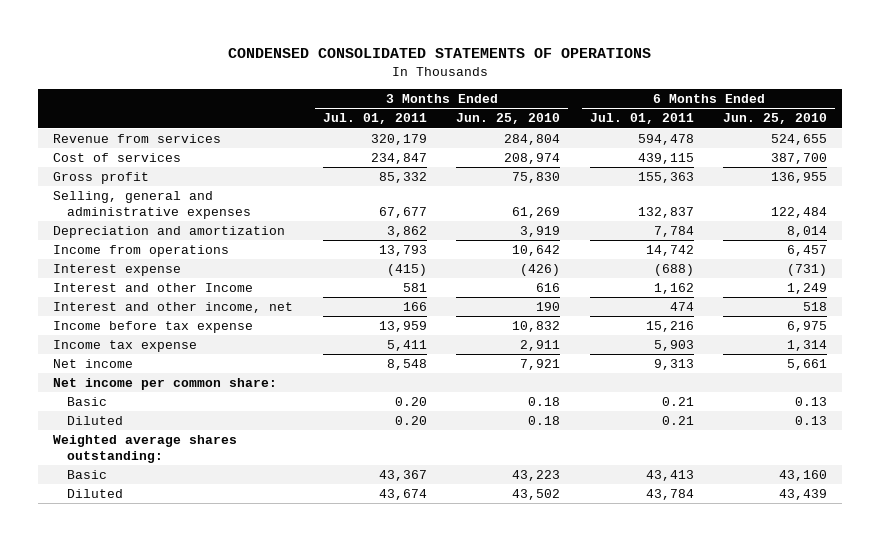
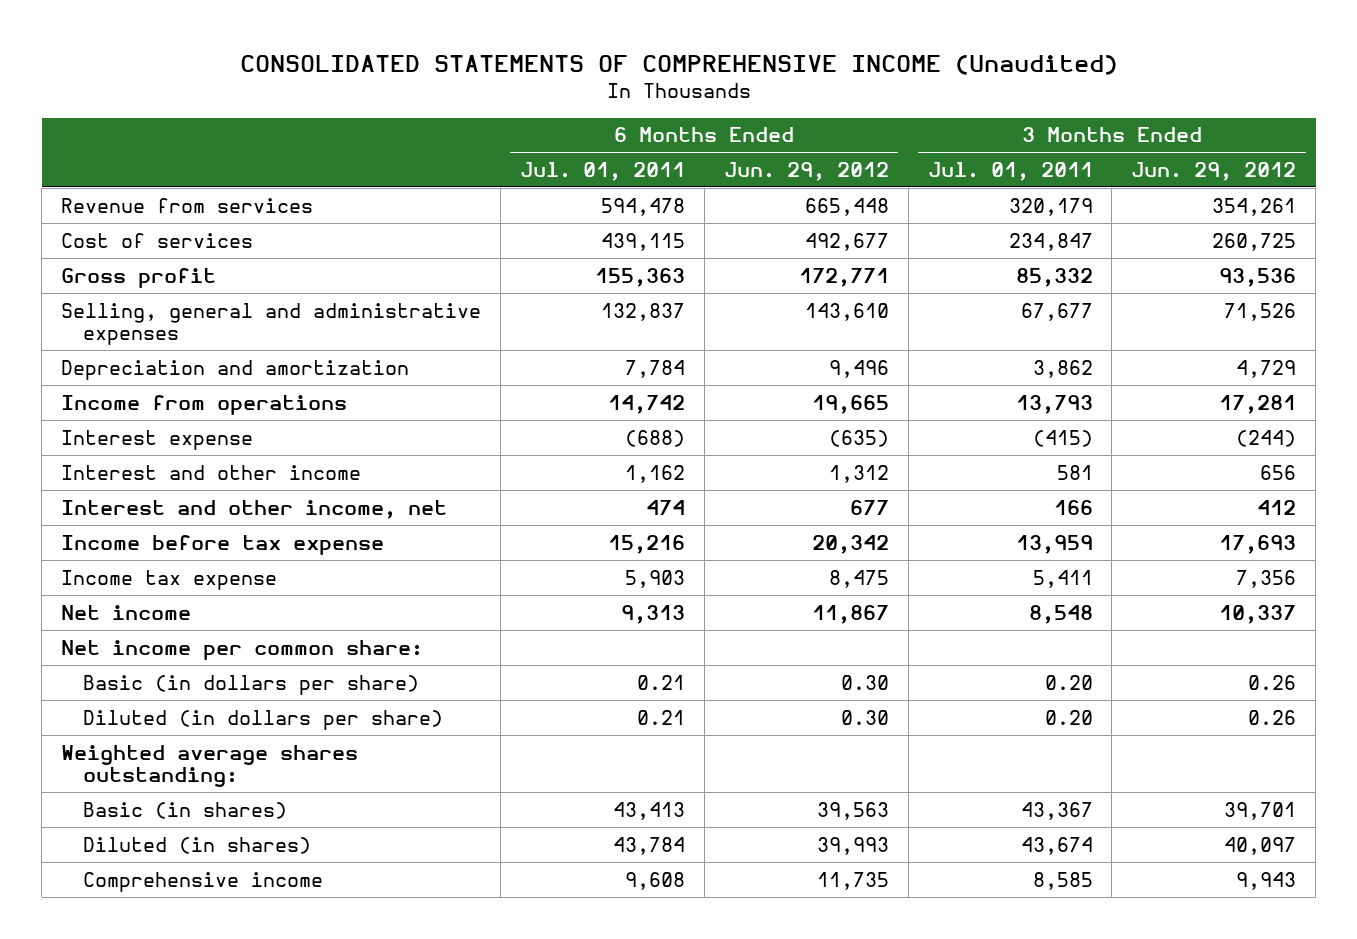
[228,48,652,59] CONDENSED CONSOLIDATED STATEMENTS OF OPERATIONS -> [239,54,1118,75] CONSOLIDATED STATEMENTS OF COMPREHENSIVE INCOME (Unaudited)
[456,113,561,125] Jun. 25, 2010 -> none
[723,113,828,125] Jun. 25, 2010 -> none
none -> [723,161,889,181] Jun. 29, 2012
none -> [1131,161,1297,181] Jun. 29, 2012
[53,282,254,292] Interest and other Income -> [61,464,362,480] Interest and other income
[67,396,108,406] Basic -> [83,674,420,695] Basic (in dollars per share)
[67,415,124,425] Diluted -> [83,709,444,730] Diluted (in dollars per share)
[67,469,108,479] Basic -> [83,801,288,819] Basic (in shares)
[67,488,124,498] Diluted -> [83,836,312,854] Diluted (in shares)
none -> [83,871,324,892] Comprehensive income

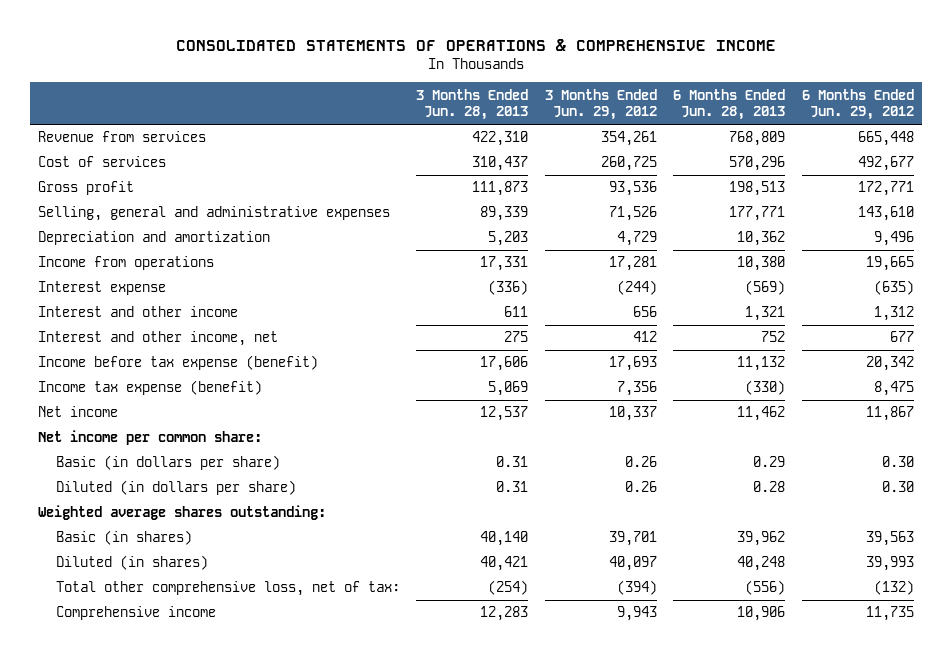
[239,54,1118,75] CONSOLIDATED STATEMENTS OF COMPREHENSIVE INCOME (Unaudited) -> [176,38,777,51] CONSOLIDATED STATEMENTS OF OPERATIONS & COMPREHENSIVE INCOME
[519,161,685,181] Jul. 01, 2011 -> none
[927,161,1093,181] Jul. 01, 2011 -> none
none -> [416,88,529,121] 3 Months Ended Jun. 28, 2013
none -> [673,88,786,121] 6 Months Ended Jun. 28, 2013
[61,534,385,555] Income before tax expense -> [38,355,319,371] Income before tax expense (benefit)
[61,569,278,590] Income tax expense -> [38,380,263,396] Income tax expense (benefit)
none -> [55,581,400,597] Total other comprehensive loss, net of tax:

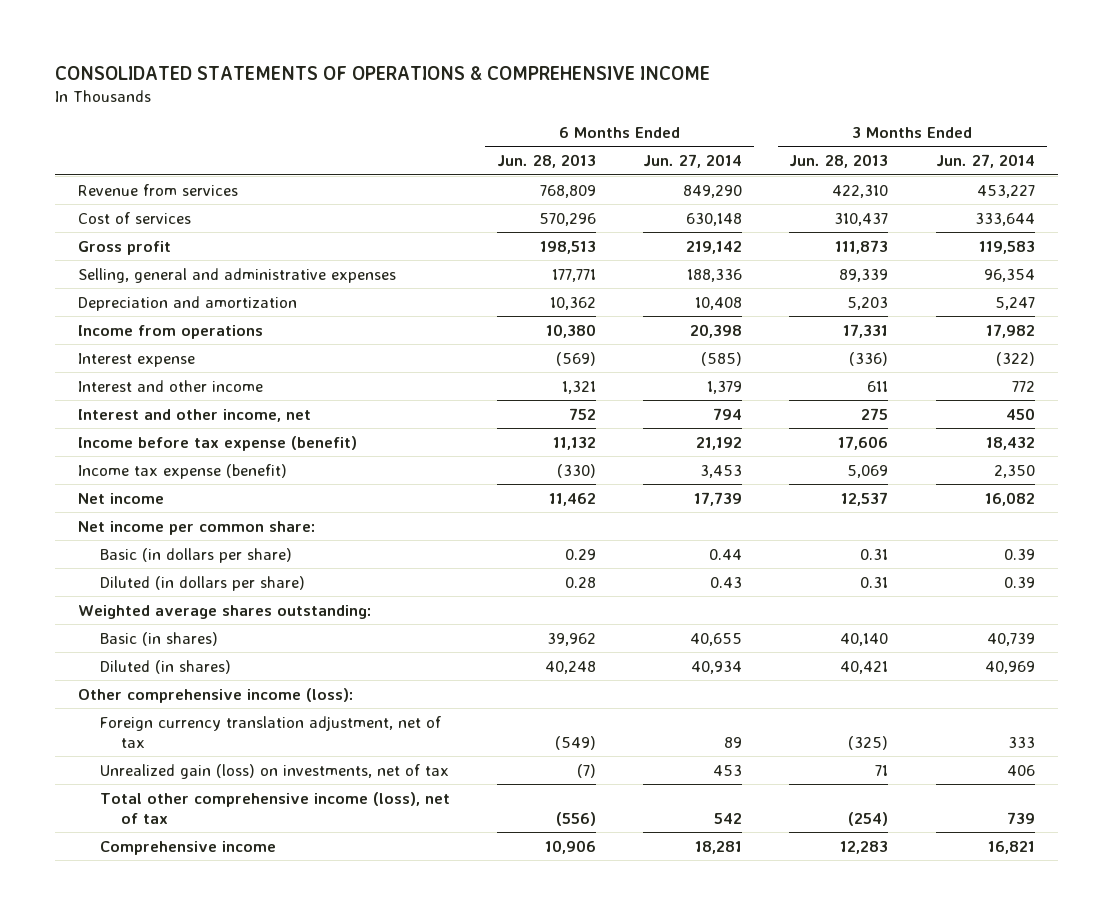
[544,88,657,121] 3 Months Ended Jun. 29, 2012 -> none
[801,88,914,121] 6 Months Ended Jun. 29, 2012 -> none
none -> [643,154,743,169] Jun. 27, 2014
none -> [935,154,1035,169] Jun. 27, 2014
none -> [78,687,354,703] Other comprehensive income (loss):
none -> [99,715,441,748] Foreign currency translation adjustment, net of tax
none -> [99,763,449,779] Unrealized gain (loss) on investments, net of tax
[55,581,400,597] Total other comprehensive loss, net of tax: -> [99,791,450,824] Total other comprehensive income (loss), net of tax

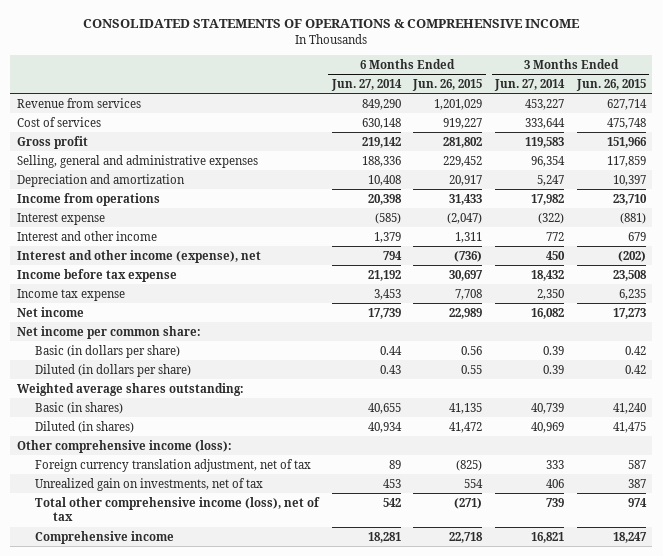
[496,154,596,169] Jun. 28, 2013 -> none
[789,154,889,169] Jun. 28, 2013 -> none
none -> [412,78,483,91] Jun. 26, 2015
none -> [575,78,646,91] Jun. 26, 2015
[78,408,312,422] Interest and other income, net -> [16,249,261,263] Interest and other income (expense), net
[78,435,358,451] Income before tax expense (benefit) -> [16,268,177,282] Income before tax expense
[78,463,288,479] Income tax expense (benefit) -> [16,288,125,301] Income tax expense
[99,763,449,779] Unrealized gain (loss) on investments, net of tax -> [34,477,263,491] Unrealized gain on investments, net of tax

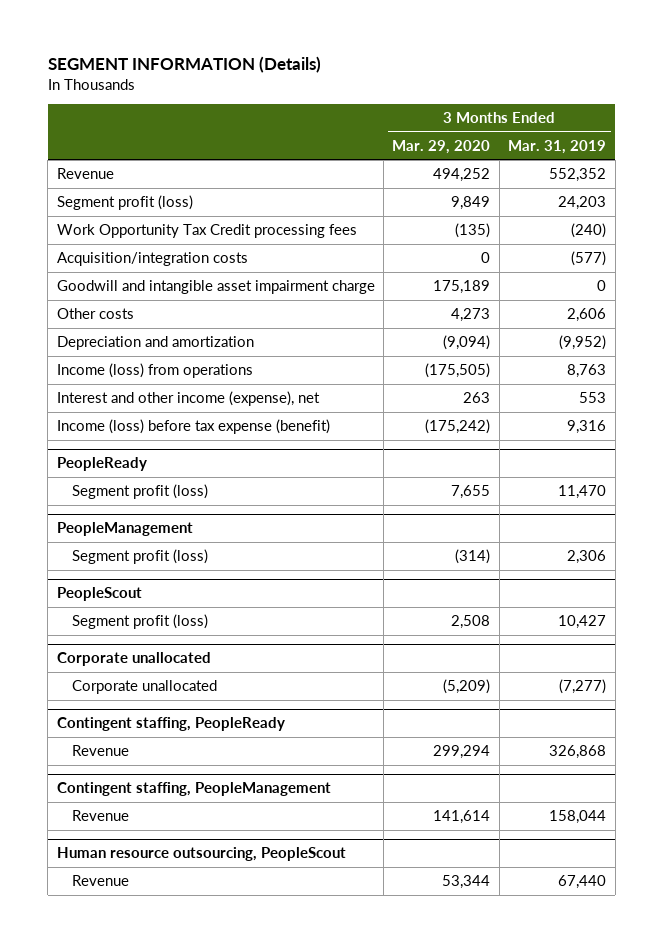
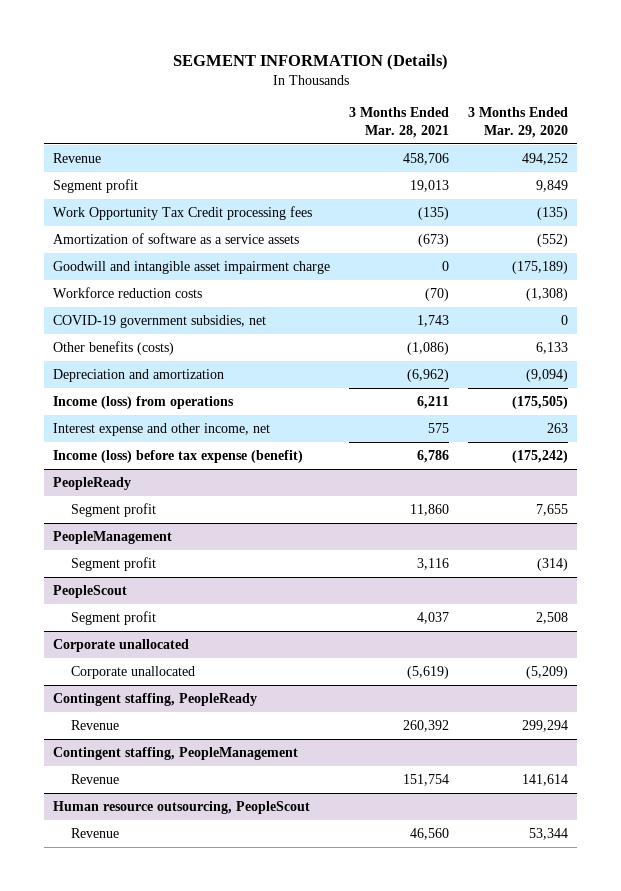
[508,139,607,154] Mar. 31, 2019 -> none
none -> [349,106,450,138] 3 Months Ended Mar. 28, 2021
[56,195,193,211] Segment profit (loss) -> [53,178,139,193] Segment profit
[56,252,248,267] Acquisition/integration costs -> none
none -> [53,232,300,244] Amortization of software as a service assets
[433,280,491,295] 175,189 -> [511,260,568,274] (175,189)
none -> [53,286,203,298] Workforce reduction costs
none -> [53,314,267,328] COVID-19 government subsidies, net
[56,308,134,320] Other costs -> [53,340,175,355] Other benefits (costs)
[451,308,491,323] 4,273 -> [535,341,568,354] 6,133
[56,391,320,407] Interest and other income (expense), net -> [53,422,271,436] Interest expense and other income, net
[71,484,208,500] Segment profit (loss) -> [71,502,157,517] Segment profit
[71,549,208,565] Segment profit (loss) -> [71,556,157,571] Segment profit
[71,614,208,630] Segment profit (loss) -> [71,610,157,625] Segment profit

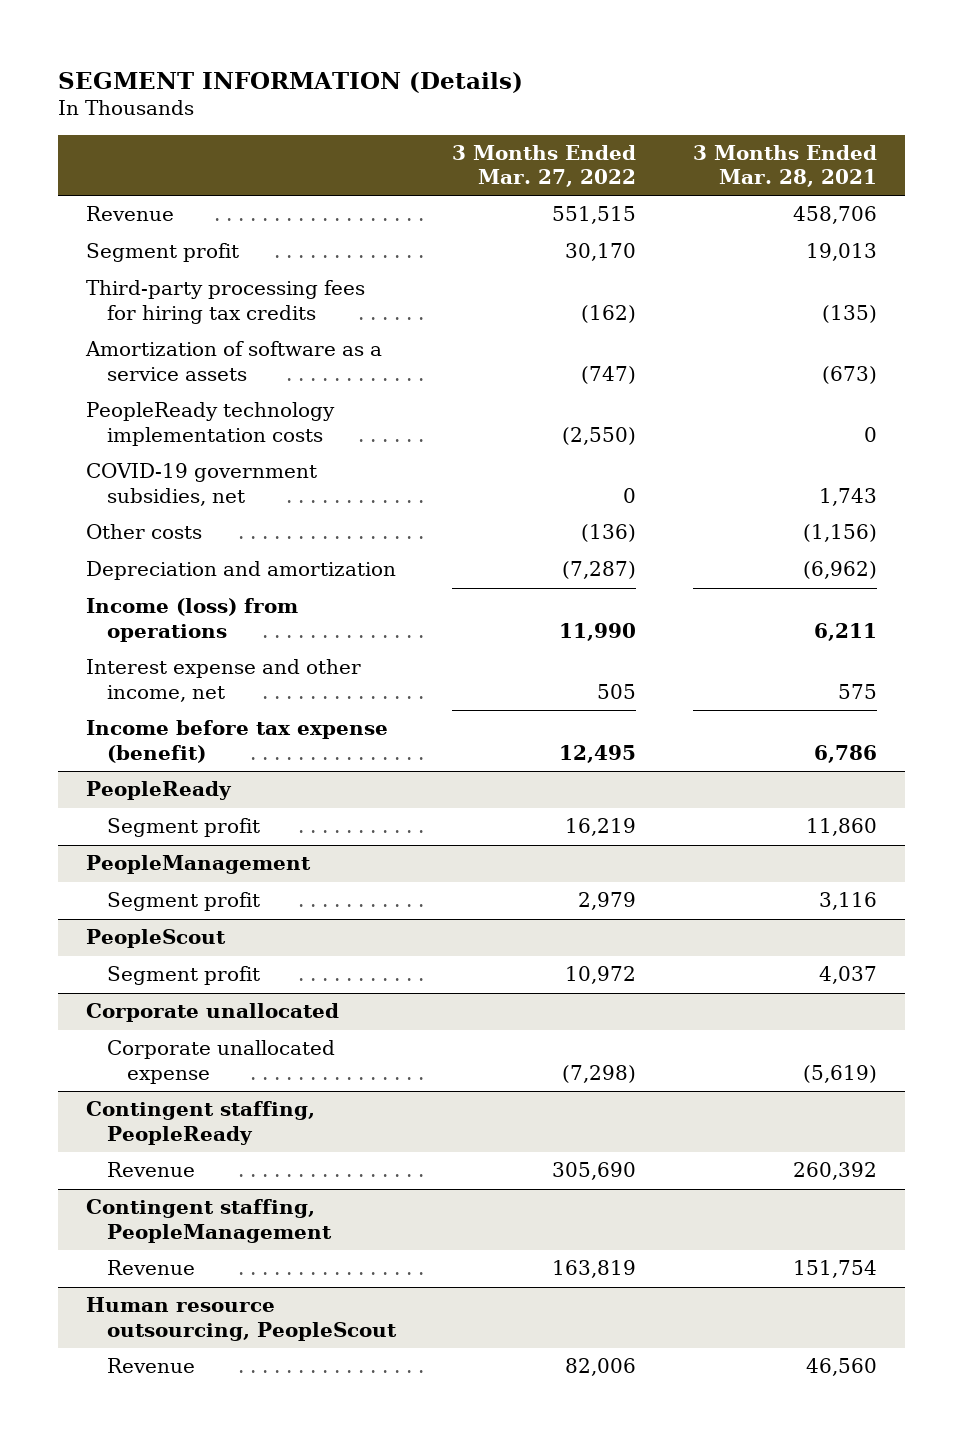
[467,106,568,138] 3 Months Ended Mar. 29, 2020 -> none
none -> [452,144,637,188] 3 Months Ended Mar. 27, 2022
[53,205,313,220] Work Opportunity Tax Credit processing fees -> [86,280,366,324] Third-party processing fees for hiring tax credits
[53,260,331,274] Goodwill and intangible asset impairment charge -> none
[53,286,203,298] Workforce reduction costs -> none
none -> [86,402,336,446] PeopleReady technology implementation costs
[53,340,175,355] Other benefits (costs) -> [86,524,203,540] Other costs
[407,341,450,355] (1,086) -> [802,524,877,543] (1,156)
[53,449,304,463] Income (loss) before tax expense (benefit) -> [86,720,389,763] Income before tax expense (benefit)
[71,665,196,679] Corporate unallocated -> [106,1040,335,1084] Corporate unallocated expense

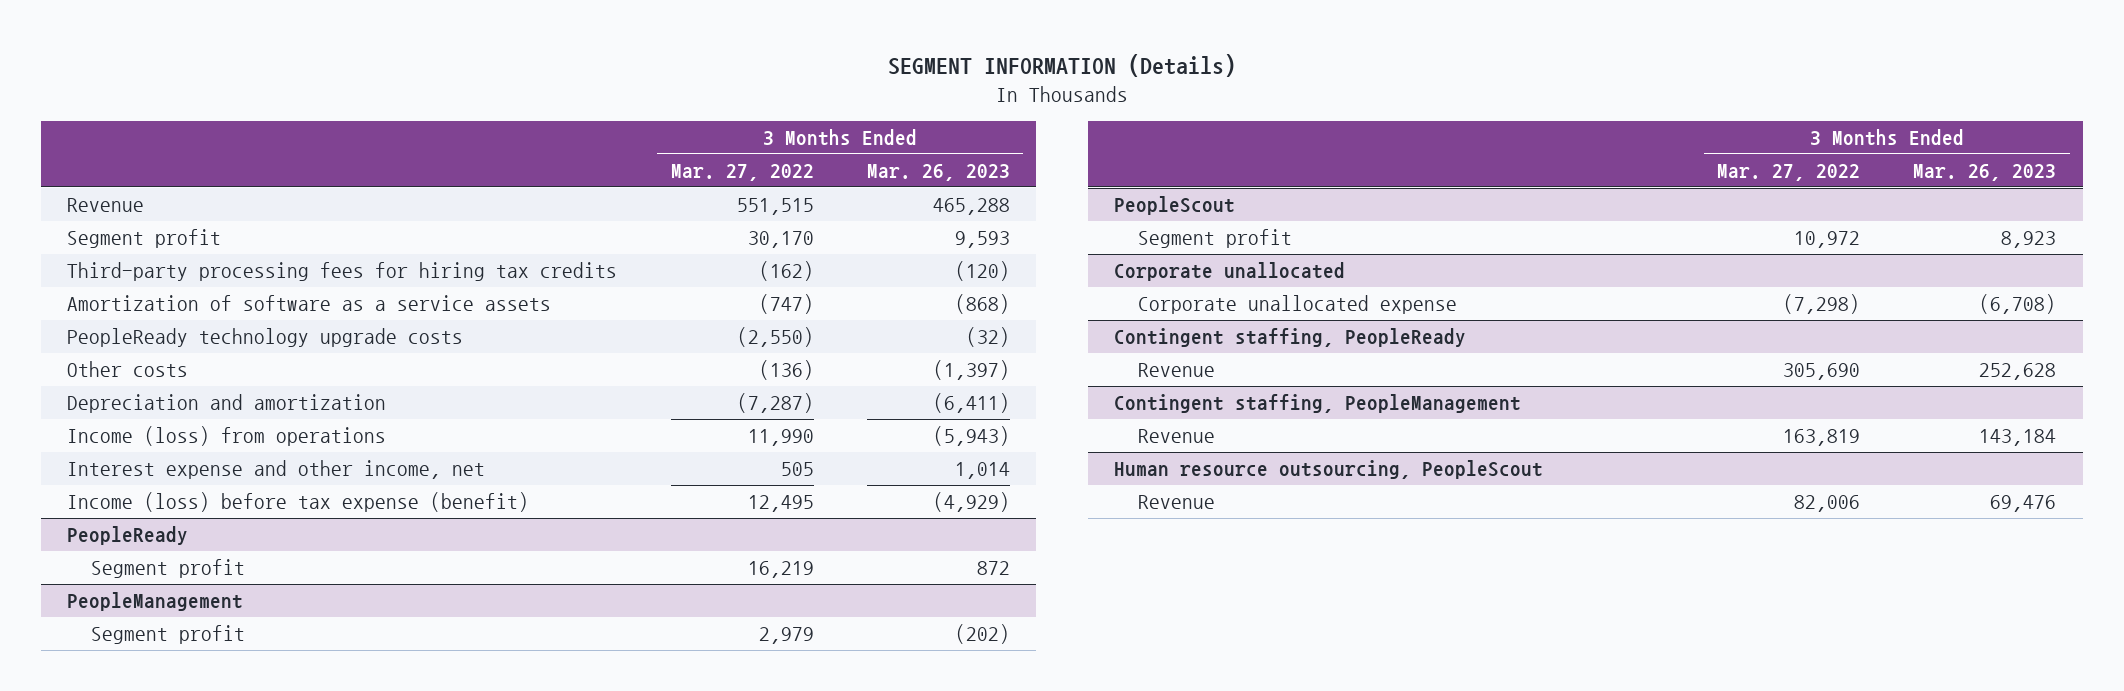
[692,144,877,188] 3 Months Ended Mar. 28, 2021 -> none
none -> [866,163,1010,181] Mar. 26, 2023
[86,463,318,506] COVID-19 government subsidies, net -> none
[86,402,336,446] PeopleReady technology implementation costs -> [67,327,464,347] PeopleReady technology upgrade costs
[86,720,389,763] Income before tax expense (benefit) -> [67,491,530,512] Income (loss) before tax expense (benefit)

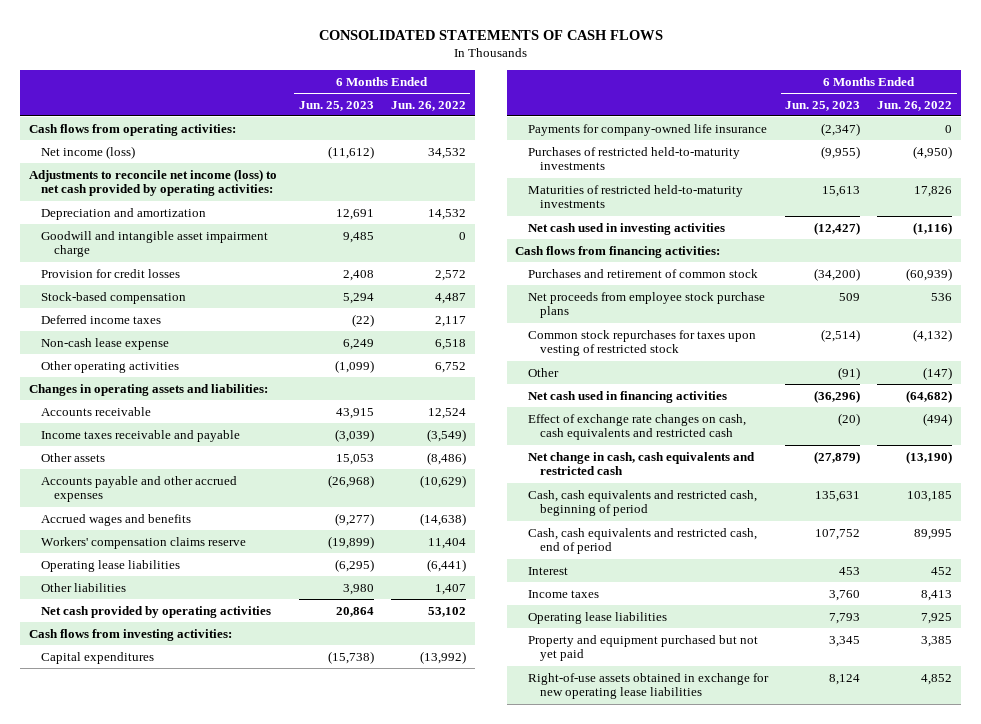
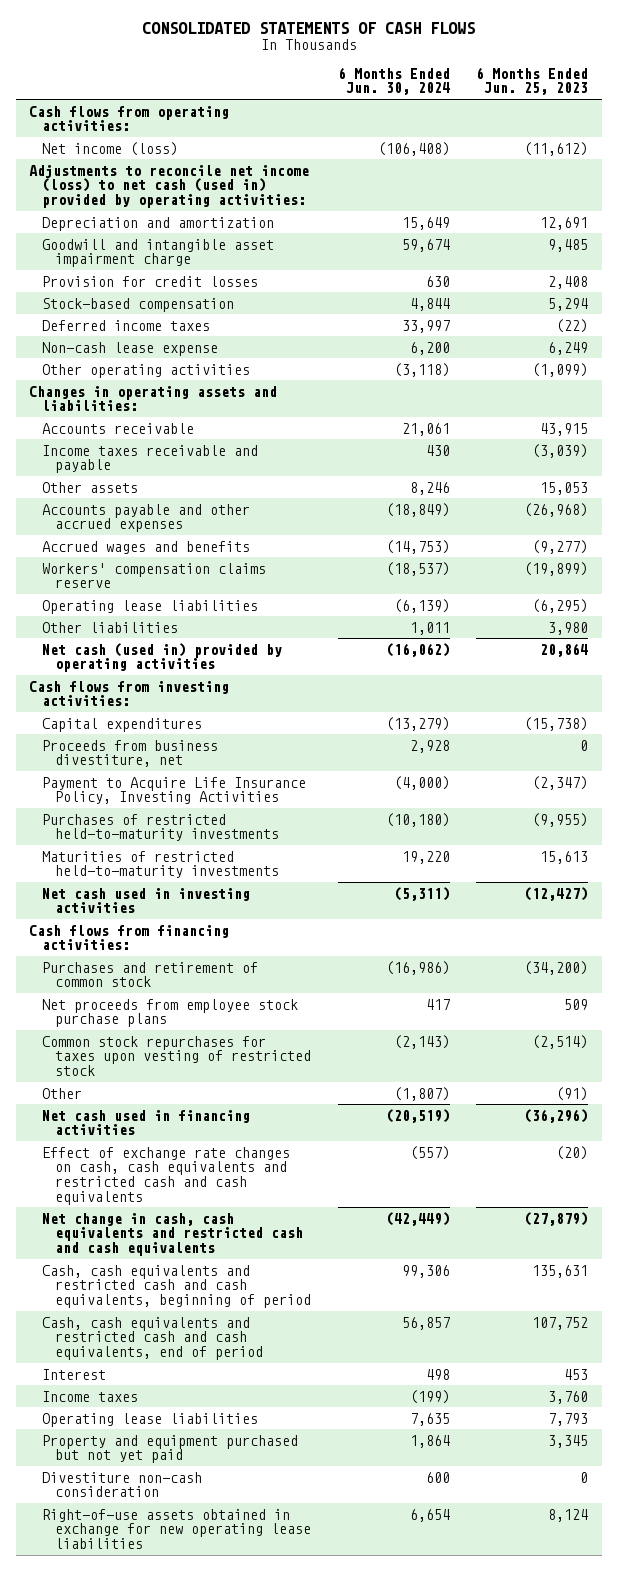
[391,100,467,111] Jun. 26, 2022 -> none
none -> [337,66,450,96] 6 Months Ended Jun. 30, 2024
[28,168,277,197] Adjustments to reconcile net income (loss) to net cash provided by operating activities: -> [29,164,310,208] Adjustments to reconcile net income (loss) to net cash (used in) provided by operating activities:
[41,605,272,618] Net cash provided by operating activities -> [42,642,283,673] Net cash (used in) provided by operating activities
none -> [42,739,219,768] Proceeds from business divestiture, net
[527,123,767,136] Payments for company-owned life insurance -> [42,776,307,805] Payment to Acquire Life Insurance Policy, Investing Activities
[527,413,746,441] Effect of exchange rate changes on cash, cash equivalents and restricted cash -> [42,1146,291,1205] Effect of exchange rate changes on cash, cash equivalents and restricted cash and cash equivalents
[527,451,755,476] Net change in cash, cash equivalents and restricted cash -> [42,1212,303,1256] Net change in cash, cash equivalents and restricted cash and cash equivalents
[527,489,757,517] Cash, cash equivalents and restricted cash, beginning of period -> [42,1264,311,1308] Cash, cash equivalents and restricted cash and cash equivalents, beginning of period
[527,527,757,555] Cash, cash equivalents and restricted cash, end of period -> [42,1316,263,1360] Cash, cash equivalents and restricted cash and cash equivalents, end of period
none -> [42,1471,203,1498] Divestiture non-cash consideration

